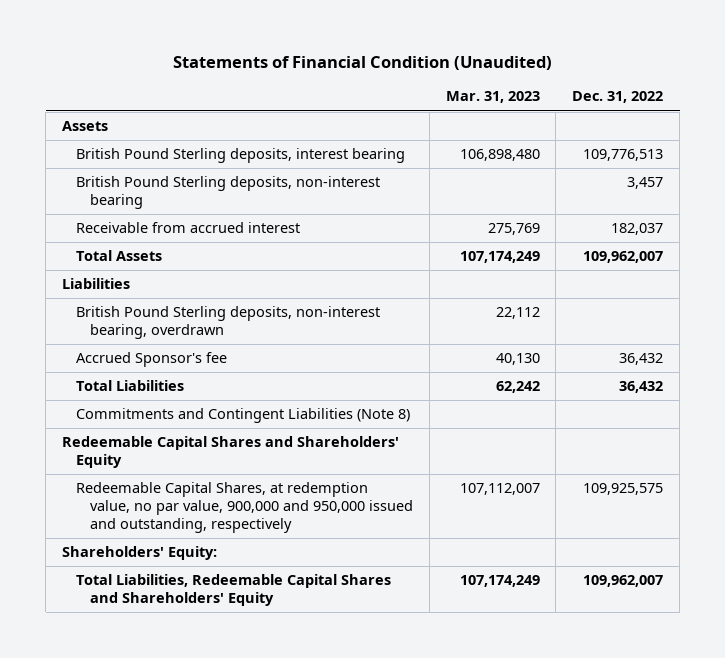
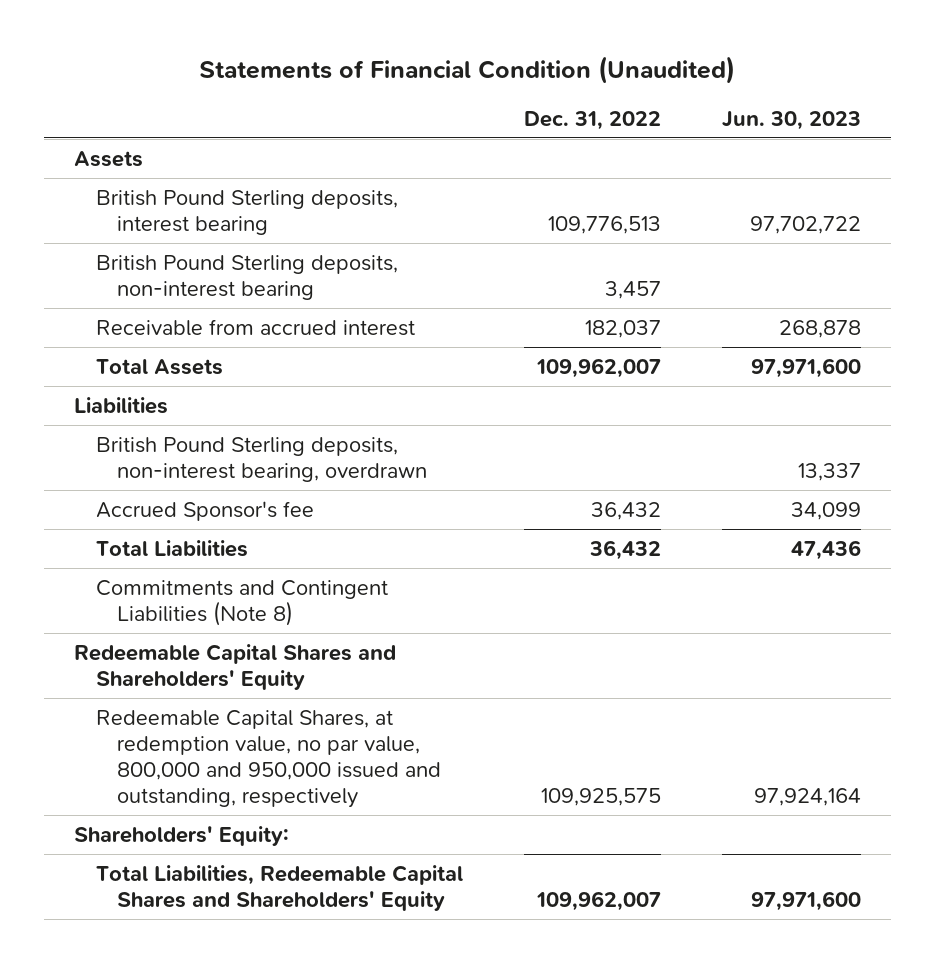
[445,91,540,104] Mar. 31, 2023 -> none
none -> [721,111,861,131] Jun. 30, 2023
[76,482,413,534] Redeemable Capital Shares, at redemption value, no par value, 900,000 and 950,000 issued and outstanding, respectively -> [95,709,442,808] Redeemable Capital Shares, at redemption value, no par value, 800,000 and 950,000 issued and outstanding, respectively

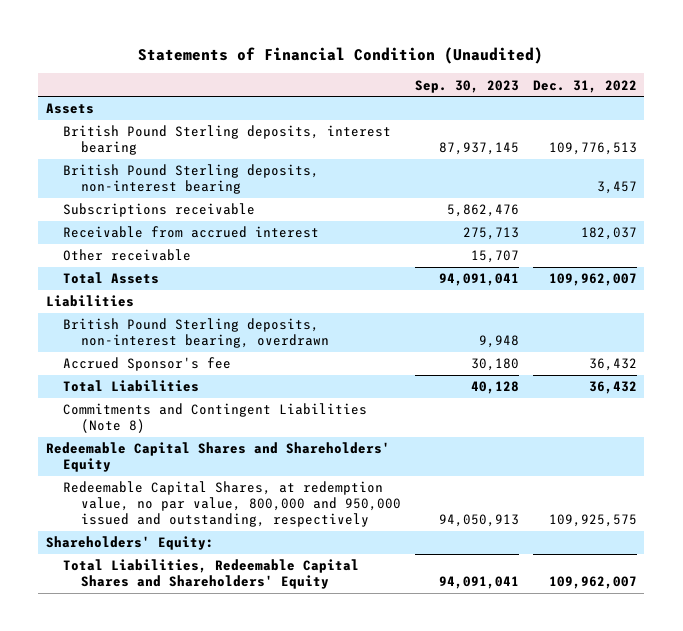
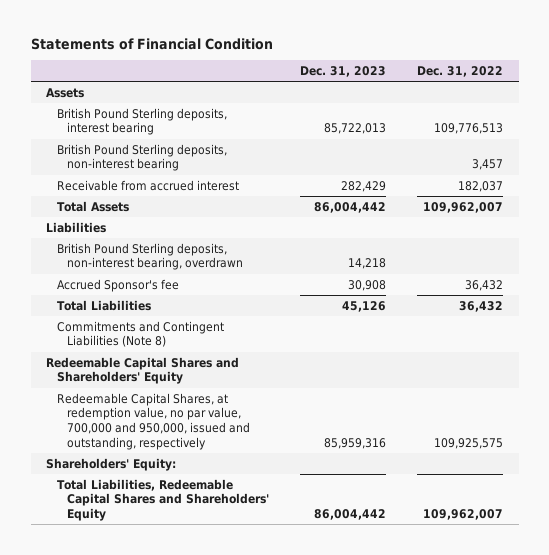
[138,46,544,64] Statements of Financial Condition (Unaudited) -> [30,37,273,50] Statements of Financial Condition
[414,79,519,93] Sep. 30, 2023 -> none
none -> [299,66,386,78] Dec. 31, 2023
[63,203,256,218] Subscriptions receivable -> none
[63,249,192,262] Other receivable -> none
[63,481,401,528] Redeemable Capital Shares, at redemption value, no par value, 800,000 and 950,000 issued and outstanding, respectively -> [56,392,250,450] Redeemable Capital Shares, at redemption value, no par value, 700,000 and 950,000, issued and outstanding, respectively

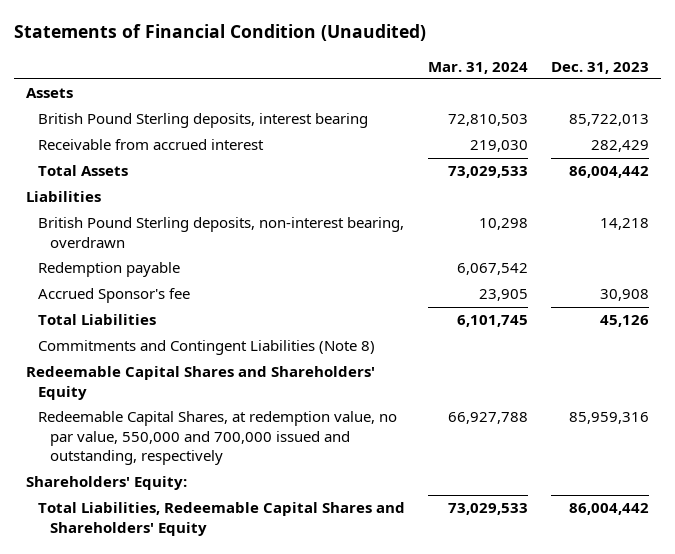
[30,37,273,50] Statements of Financial Condition -> [14,23,427,41] Statements of Financial Condition (Unaudited)
[417,66,504,78] Dec. 31, 2022 -> none
none -> [428,61,529,74] Mar. 31, 2024
[56,143,227,172] British Pound Sterling deposits, non-interest bearing -> none
none -> [38,262,181,278] Redemption payable
[56,392,250,450] Redeemable Capital Shares, at redemption value, no par value, 700,000 and 950,000, issued and outstanding, respectively -> [38,411,398,466] Redeemable Capital Shares, at redemption value, no par value, 550,000 and 700,000 issued and outstanding, respectively

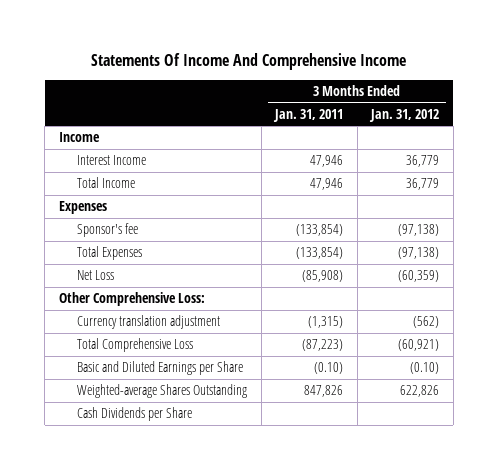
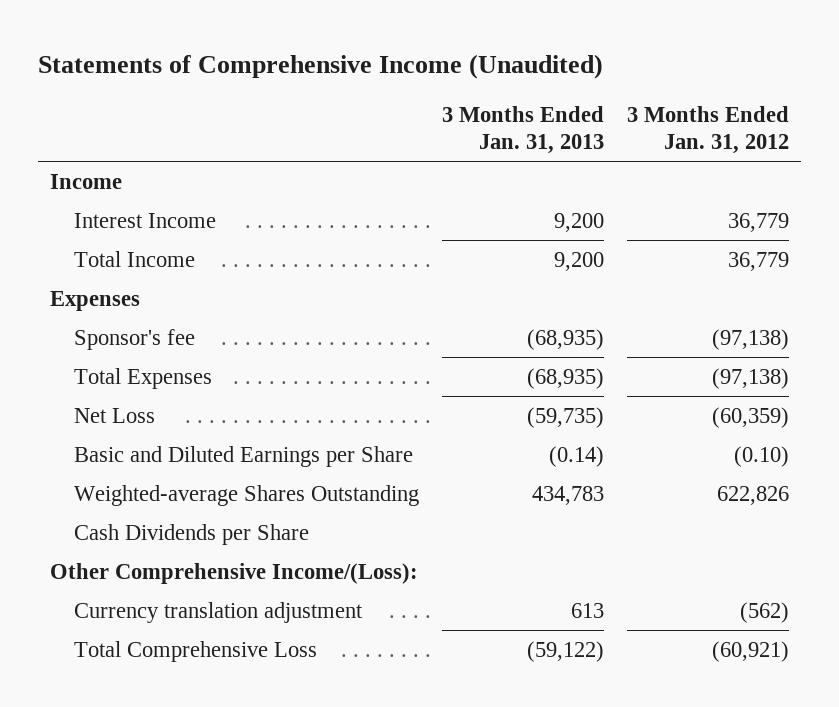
[90,53,406,71] Statements Of Income And Comprehensive Income -> [38,53,604,79] Statements of Comprehensive Income (Unaudited)
[273,108,344,122] Jan. 31, 2011 -> none
none -> [442,106,605,155] 3 Months Ended Jan. 31, 2013
[58,292,205,307] Other Comprehensive Loss: -> none
none -> [49,562,418,584] Other Comprehensive Income/(Loss):
[76,315,220,330] Currency translation adjustment -> [74,601,364,623] Currency translation adjustment
[76,338,193,353] Total Comprehensive Loss -> [74,640,318,662] Total Comprehensive Loss

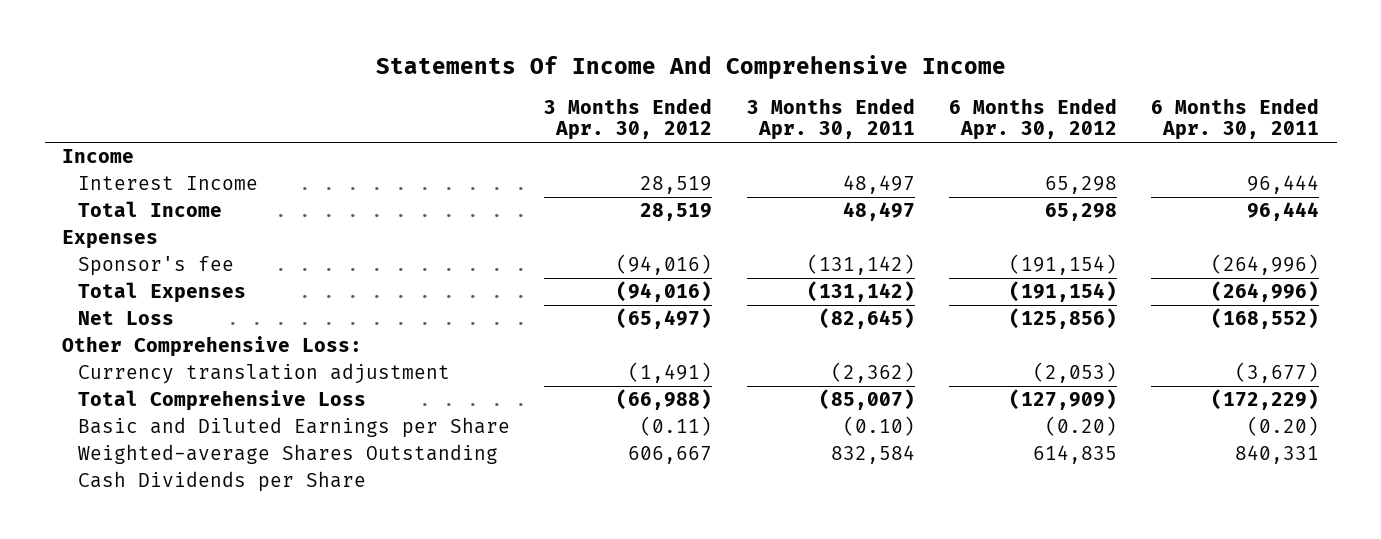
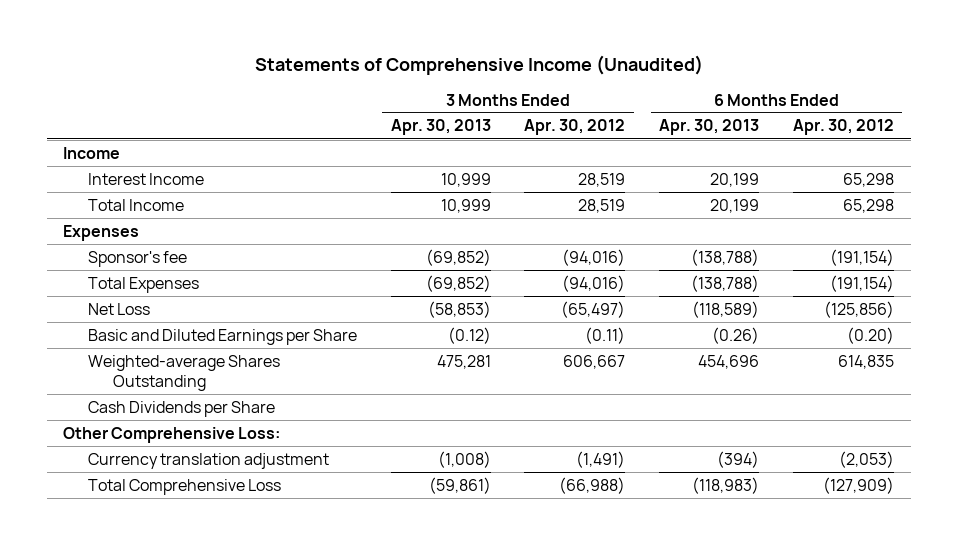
[375,55,1006,80] Statements Of Income And Comprehensive Income -> [254,55,703,76] Statements of Comprehensive Income (Unaudited)
[746,97,915,141] 3 Months Ended Apr. 30, 2011 -> none
[1151,97,1320,141] 6 Months Ended Apr. 30, 2011 -> none
none -> [390,119,491,136] Apr. 30, 2013
none -> [659,119,760,136] Apr. 30, 2013
[61,336,362,358] Other Comprehensive Loss: -> [63,426,281,443] Other Comprehensive Loss:
[77,363,450,385] Currency translation adjustment -> [88,452,330,469] Currency translation adjustment
[77,390,366,412] Total Comprehensive Loss -> [88,478,282,495] Total Comprehensive Loss

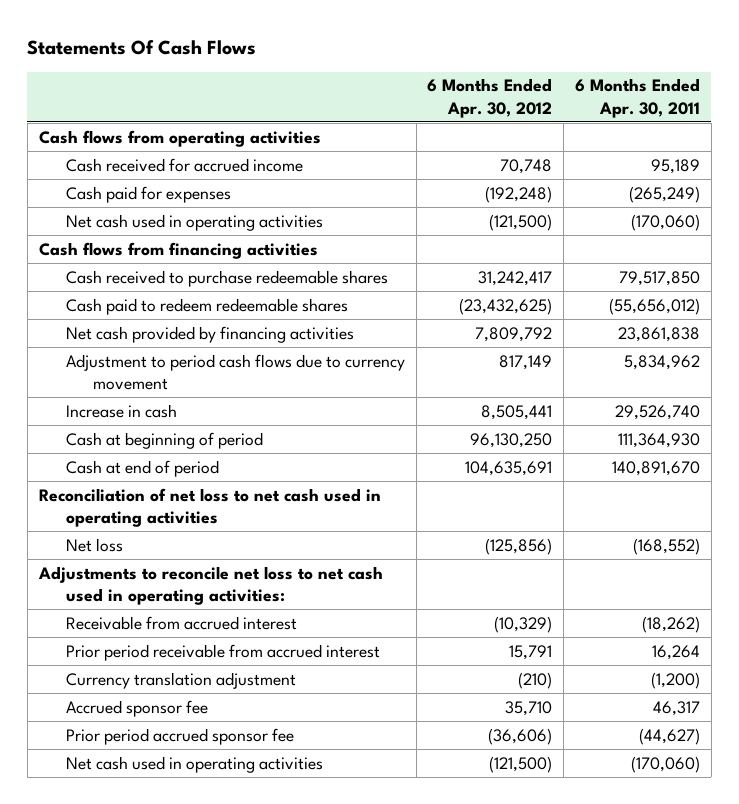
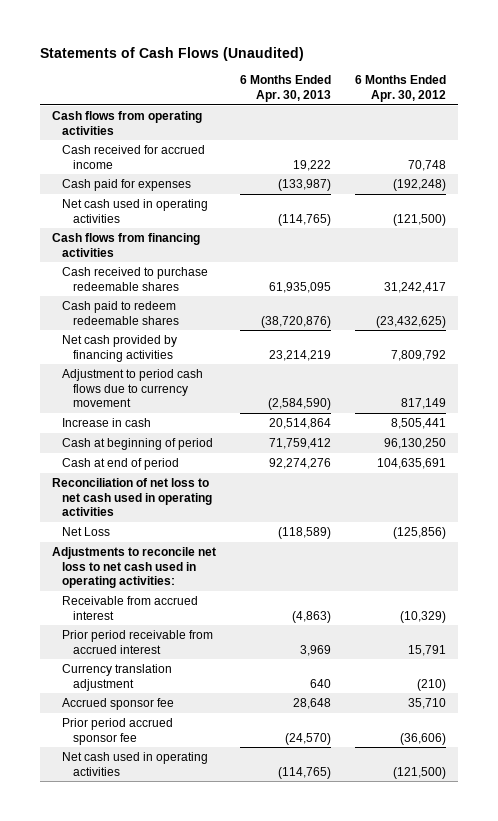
[27,40,257,56] Statements Of Cash Flows -> [39,47,304,62] Statements of Cash Flows (Unaudited)
[575,78,701,118] 6 Months Ended Apr. 30, 2011 -> none
none -> [239,75,331,102] 6 Months Ended Apr. 30, 2013
[65,537,123,552] Net loss -> [62,527,111,537] Net Loss

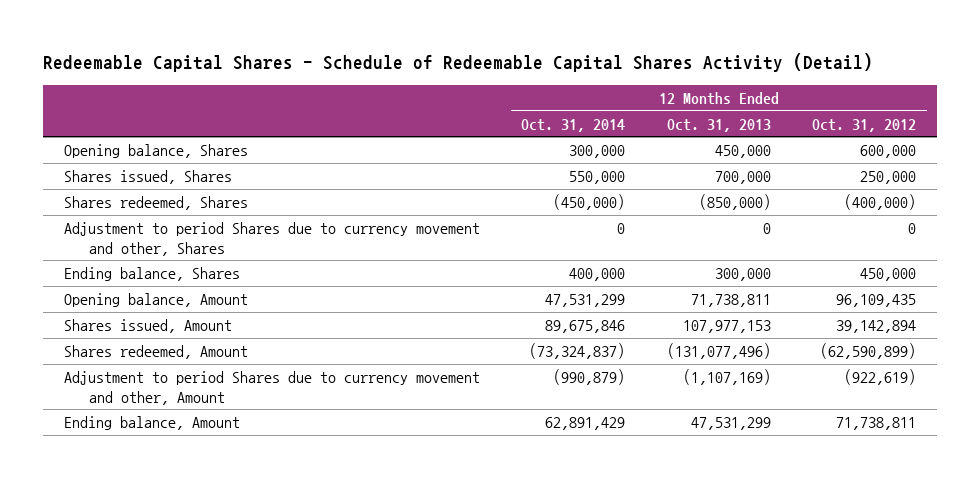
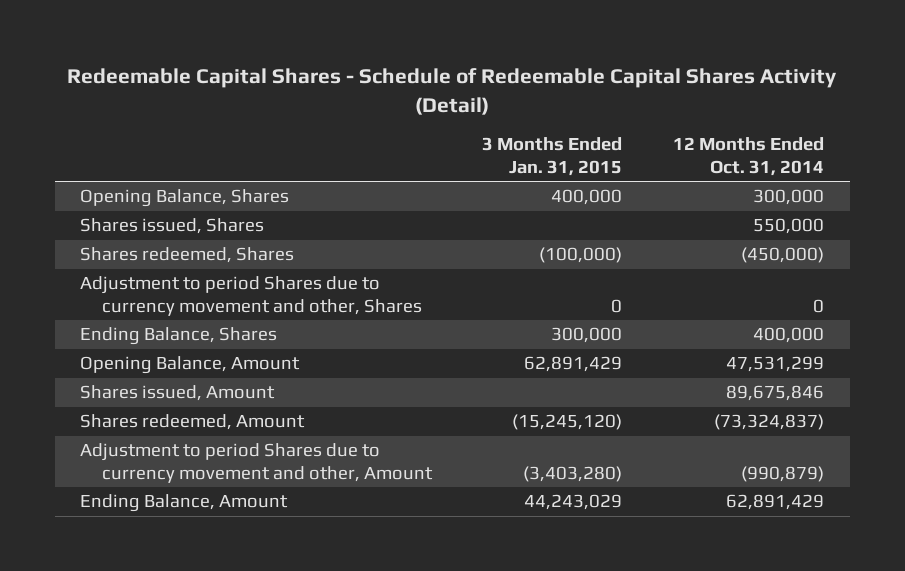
[666,118,771,132] Oct. 31, 2013 -> none
[812,118,917,132] Oct. 31, 2012 -> none
none -> [482,137,623,176] 3 Months Ended Jan. 31, 2015
[63,144,248,159] Opening balance, Shares -> [80,189,290,208] Opening Balance, Shares
[63,267,240,282] Ending balance, Shares -> [80,327,278,346] Ending Balance, Shares
[63,293,248,308] Opening balance, Amount -> [80,356,301,375] Opening Balance, Amount
[63,416,240,431] Ending balance, Amount -> [80,494,289,513] Ending Balance, Amount

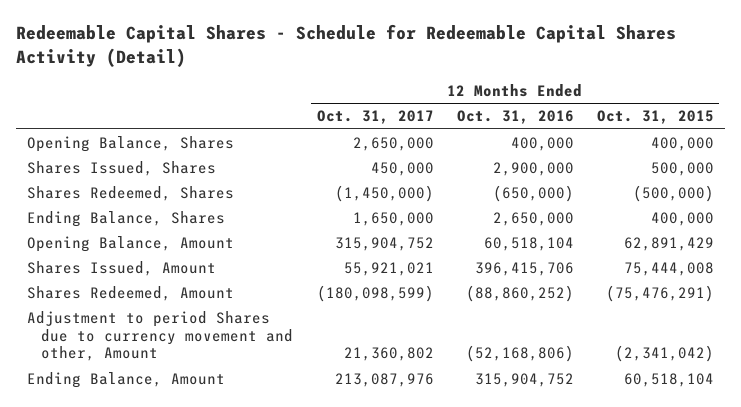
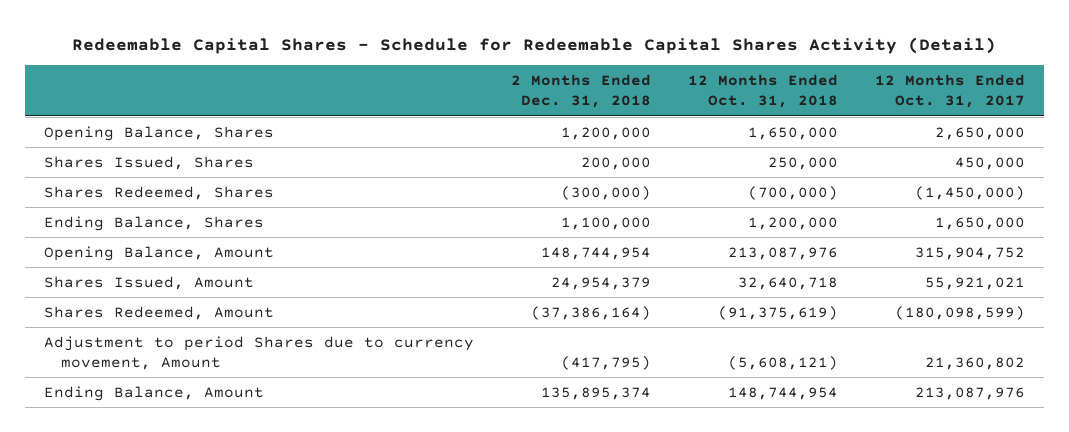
[456,110,574,125] Oct. 31, 2016 -> none
[596,110,714,125] Oct. 31, 2015 -> none
none -> [510,74,651,109] 2 Months Ended Dec. 31, 2018
none -> [688,74,839,109] 12 Months Ended Oct. 31, 2018
[27,310,294,362] Adjustment to period Shares due to currency movement and other, Amount -> [43,335,474,371] Adjustment to period Shares due to currency movement, Amount

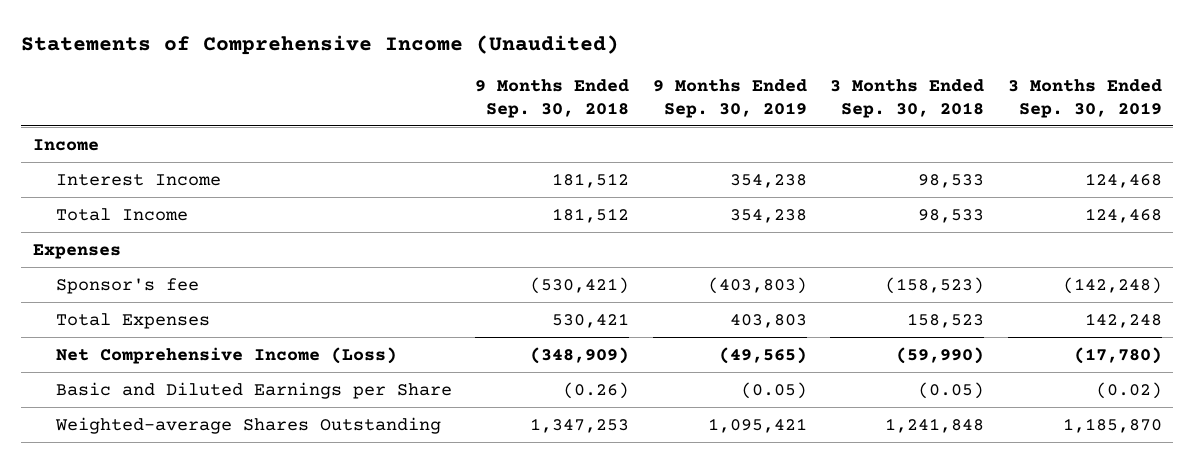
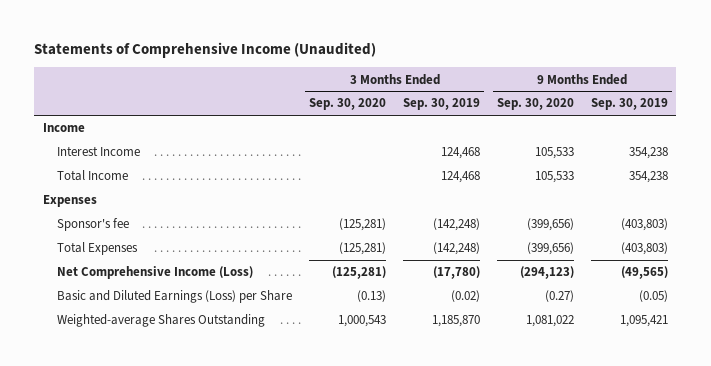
[475,79,630,119] 9 Months Ended Sep. 30, 2018 -> none
[830,79,985,119] 3 Months Ended Sep. 30, 2018 -> none
none -> [309,98,387,111] Sep. 30, 2020
none -> [497,98,575,111] Sep. 30, 2020
[729,313,807,328] 403,803 -> [620,242,668,256] (403,803)
[1084,312,1162,328] 142,248 -> [433,242,481,256] (142,248)
[55,381,452,399] Basic and Diluted Earnings per Share -> [57,290,293,304] Basic and Diluted Earnings (Loss) per Share

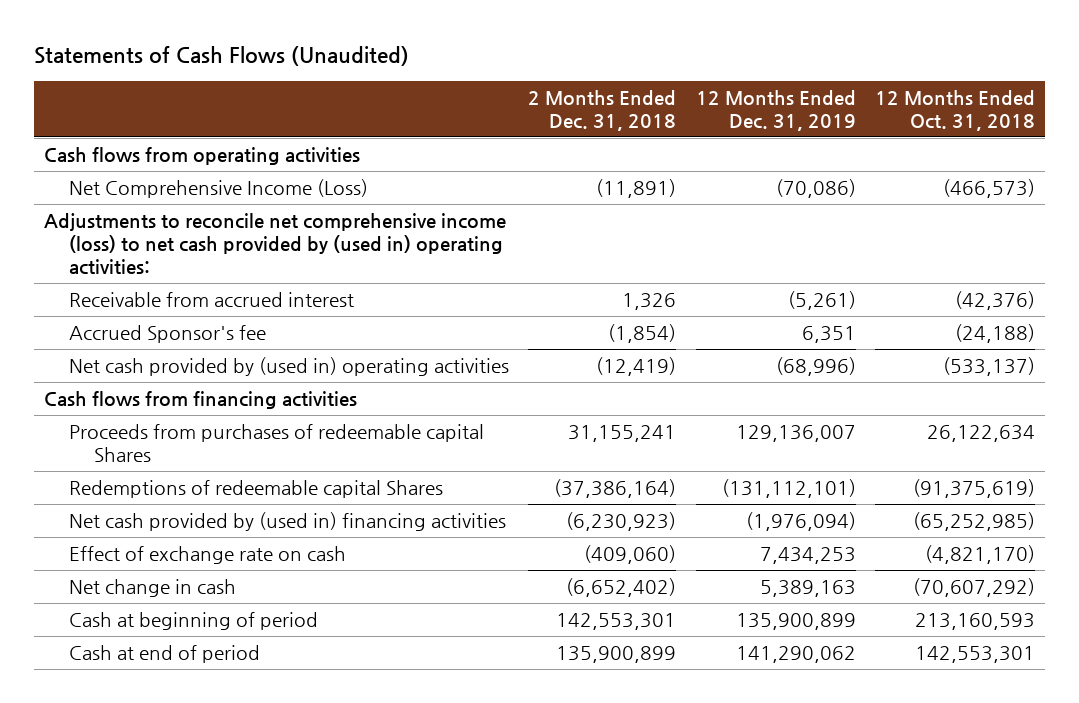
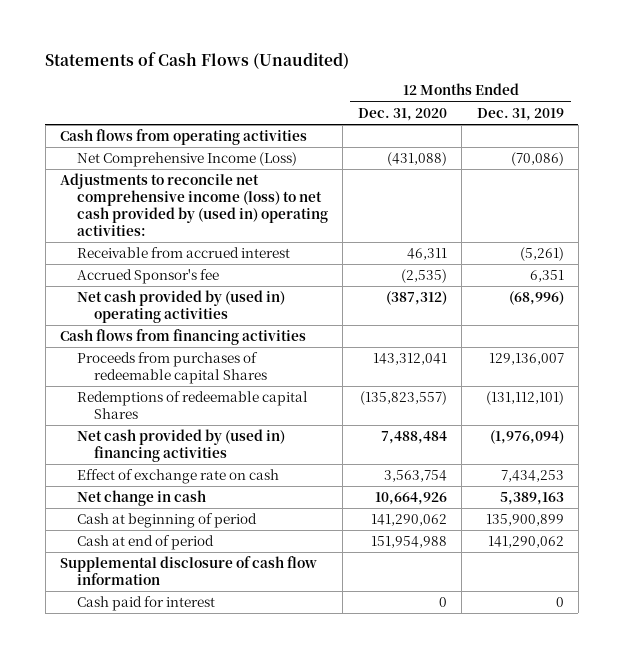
[528,89,677,131] 2 Months Ended Dec. 31, 2018 -> none
[874,89,1035,131] 12 Months Ended Oct. 31, 2018 -> none
none -> [357,107,447,121] Dec. 31, 2020
none -> [60,556,318,585] Supplemental disclosure of cash flow information
none -> [76,596,215,612] Cash paid for interest

